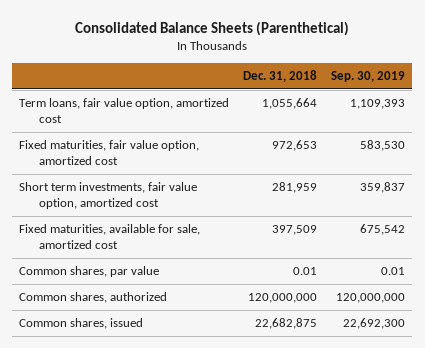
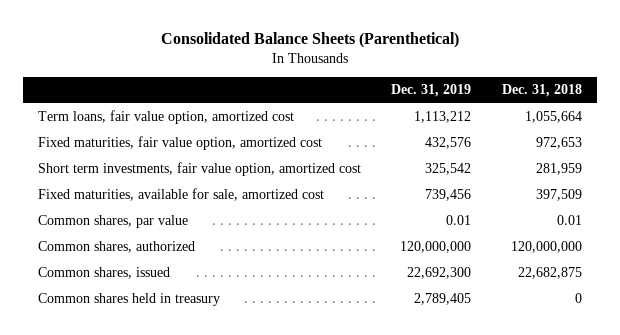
[331,71,406,83] Sep. 30, 2019 -> none
none -> [391,84,472,98] Dec. 31, 2019
none -> [37,293,220,307] Common shares held in treasury

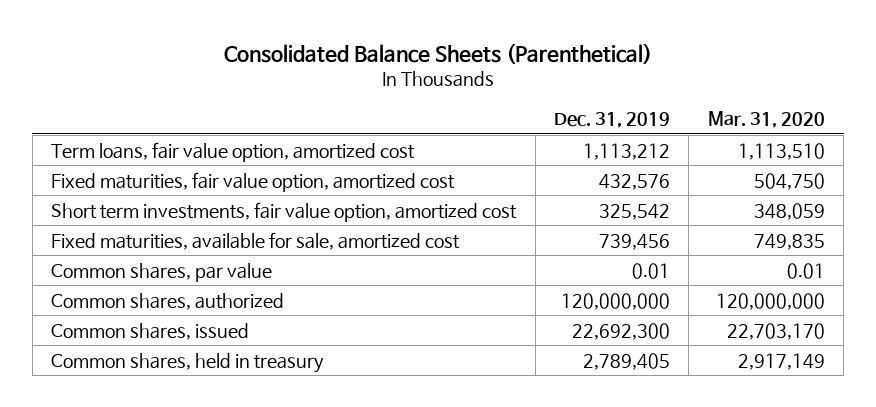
[501,84,582,98] Dec. 31, 2018 -> none
none -> [707,111,825,129] Mar. 31, 2020
[37,293,220,307] Common shares held in treasury -> [51,352,325,373] Common shares, held in treasury

